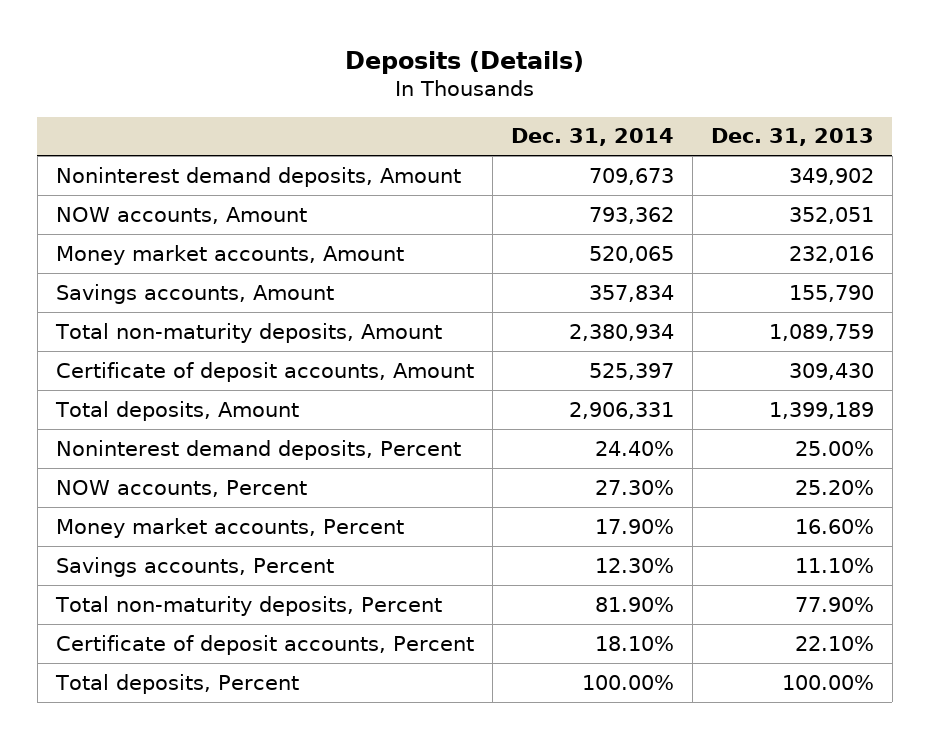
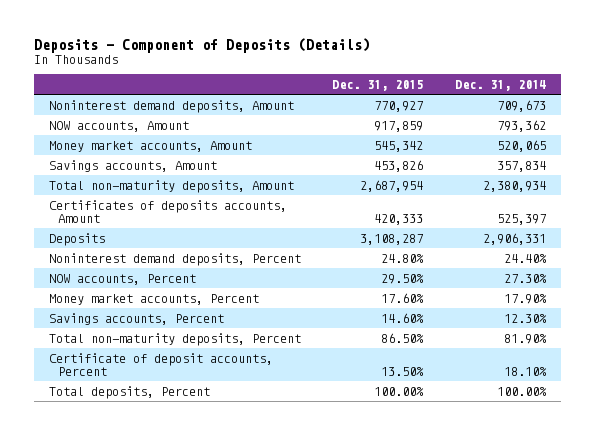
[344,50,584,74] Deposits (Details) -> [33,37,370,53] Deposits - Component of Deposits (Details)
[710,128,874,147] Dec. 31, 2013 -> none
none -> [332,80,424,92] Dec. 31, 2015
[55,361,474,382] Certificate of deposit accounts, Amount -> [49,199,288,223] Certificates of deposits accounts, Amount
[54,400,299,421] Total deposits, Amount -> [49,232,106,246] Deposits

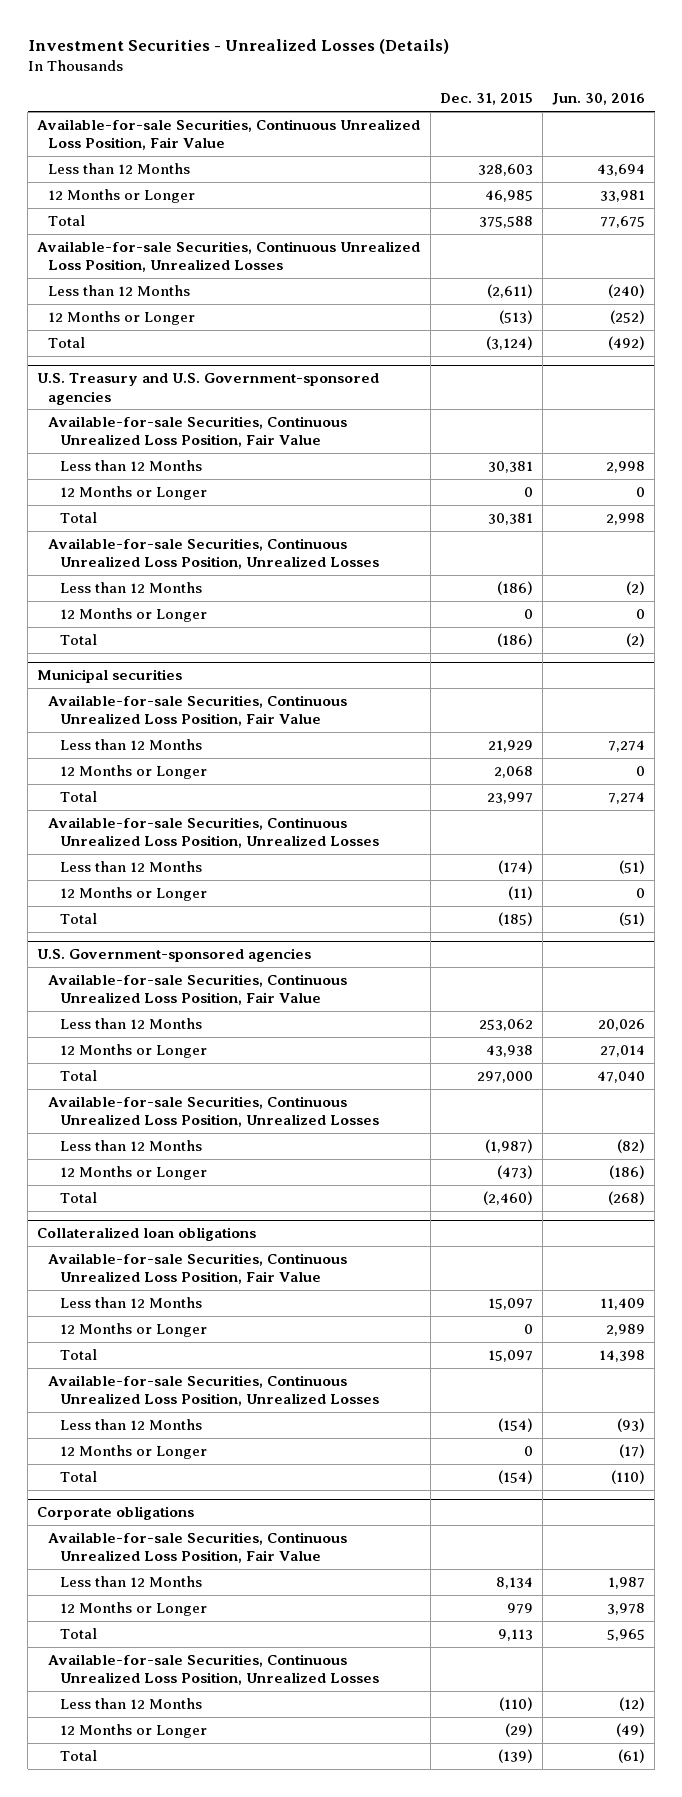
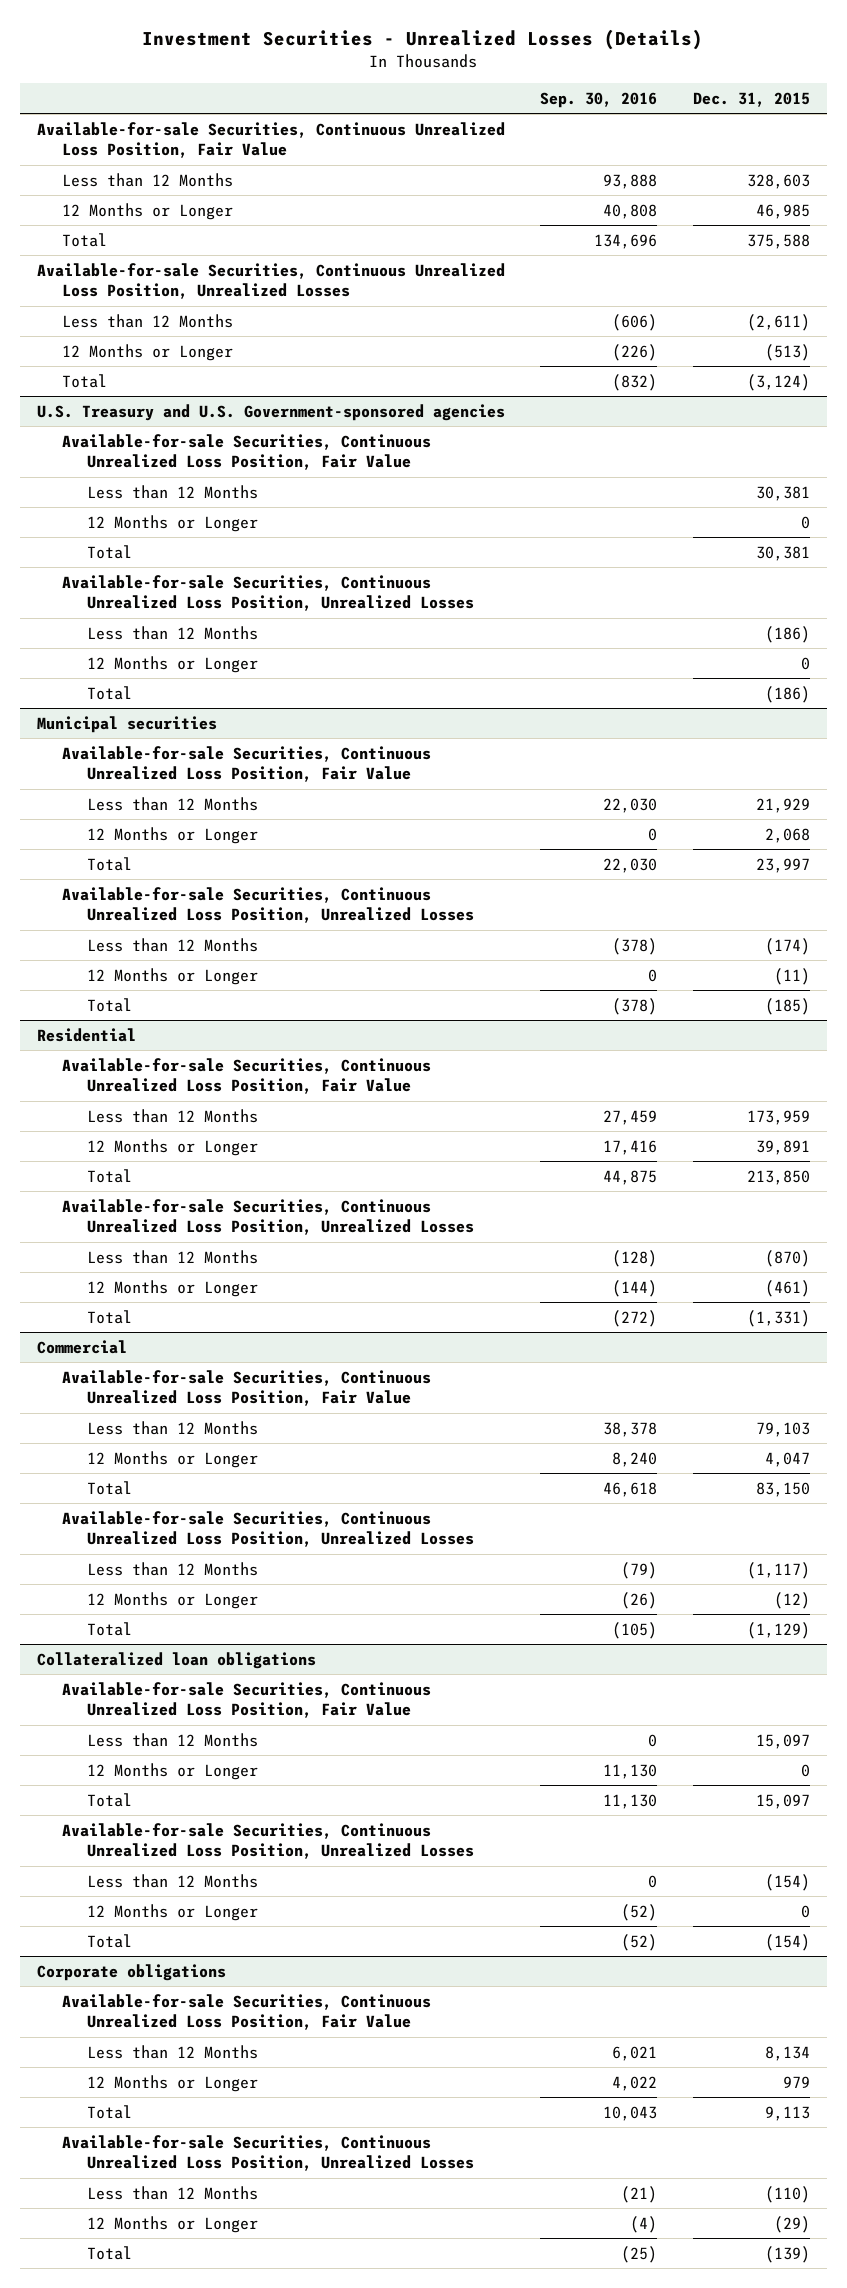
[551,93,645,106] Jun. 30, 2016 -> none
none -> [540,91,658,108] Sep. 30, 2016
[37,948,312,963] U.S. Government-sponsored agencies -> none
none -> [37,1027,137,1042] Residential
[478,1018,533,1031] 253,062 -> [746,1109,810,1125] 173,959
[485,1044,533,1057] 43,938 -> [755,1139,810,1155] 39,891
[476,1070,533,1083] 297,000 -> [746,1169,810,1185] 213,850
[484,1138,533,1153] (1,987) -> [764,1249,810,1267] (870)
[496,1164,533,1179] (473) -> [764,1279,810,1297] (461)
[482,1190,533,1205] (2,460) -> [746,1309,810,1327] (1,331)
none -> [37,1339,128,1354] Commercial
none -> [62,1369,432,1407] Available-for-sale Securities, Continuous Unrealized Loss Position, Fair Value
none -> [86,1420,258,1435] Less than 12 Months
none -> [86,1450,258,1468] 12 Months or Longer
none -> [86,1480,132,1495] Total
none -> [62,1510,474,1548] Available-for-sale Securities, Continuous Unrealized Loss Position, Unrealized Losses
none -> [86,1561,258,1576] Less than 12 Months
none -> [86,1591,258,1609] 12 Months or Longer
none -> [86,1621,132,1636] Total

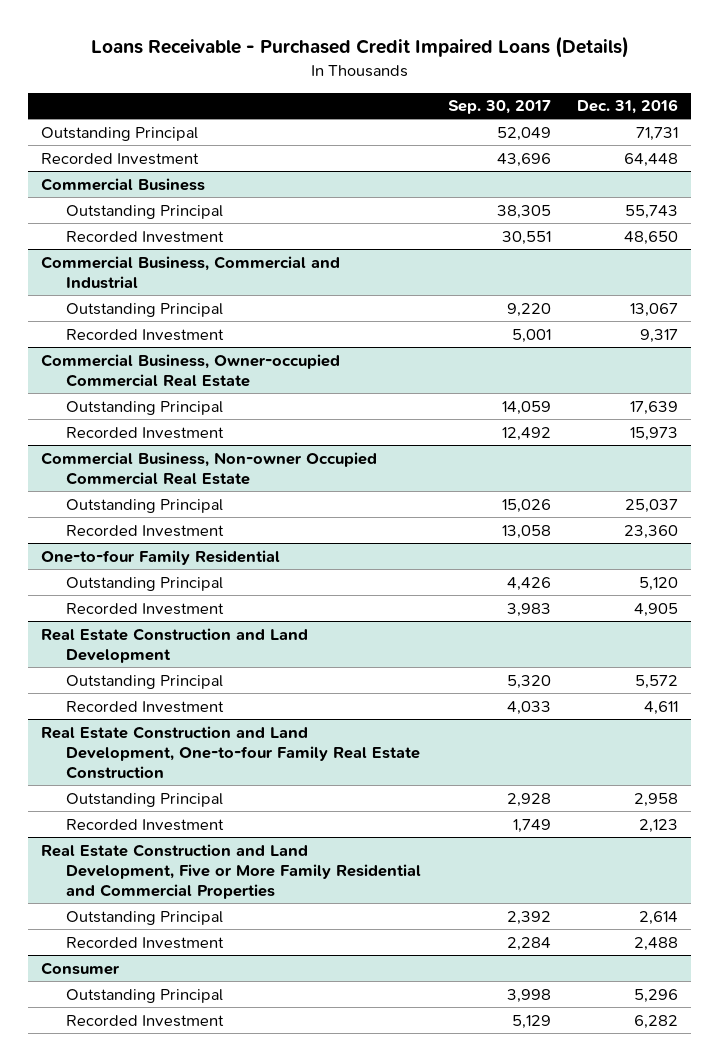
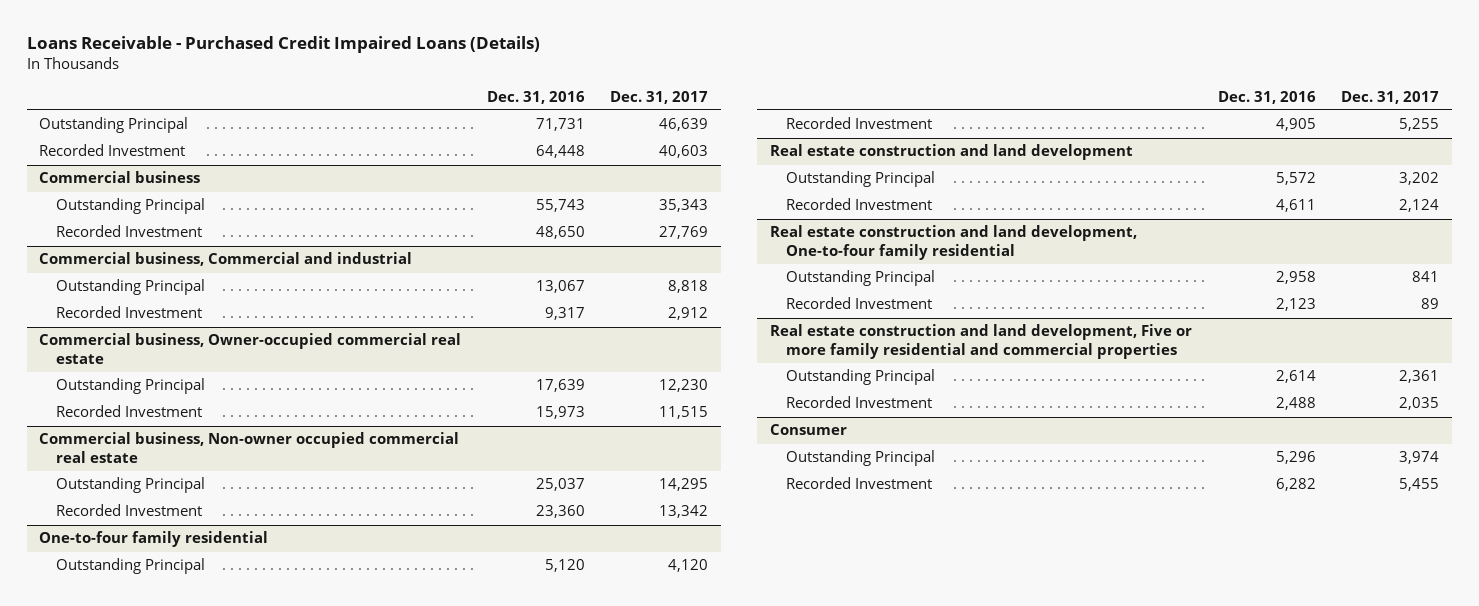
[447,100,551,115] Sep. 30, 2017 -> none
none -> [610,90,709,104] Dec. 31, 2017
[40,177,205,191] Commercial Business -> [39,171,201,184] Commercial business
[40,255,340,289] Commercial Business, Commercial and Industrial -> [39,252,413,267] Commercial business, Commercial and industrial
[40,353,340,387] Commercial Business, Owner-occupied Commercial Real Estate -> [39,333,462,364] Commercial business, Owner-occupied commercial real estate
[40,451,377,485] Commercial Business, Non-owner Occupied Commercial Real Estate -> [39,432,460,463] Commercial business, Non-owner occupied commercial real estate
[40,549,280,565] One-to-four Family Residential -> [39,531,269,548] One-to-four family residential
[40,627,308,663] Real Estate Construction and Land Development -> [770,144,1134,161] Real estate construction and land development
[40,725,421,780] Real Estate Construction and Land Development, One-to-four Family Real Estate Construction -> [770,225,1138,260] Real estate construction and land development, One-to-four family residential
[40,843,422,900] Real Estate Construction and Land Development, Five or More Family Residential and Commercial Properties -> [770,324,1193,359] Real estate construction and land development, Five or more family residential and commercial properties

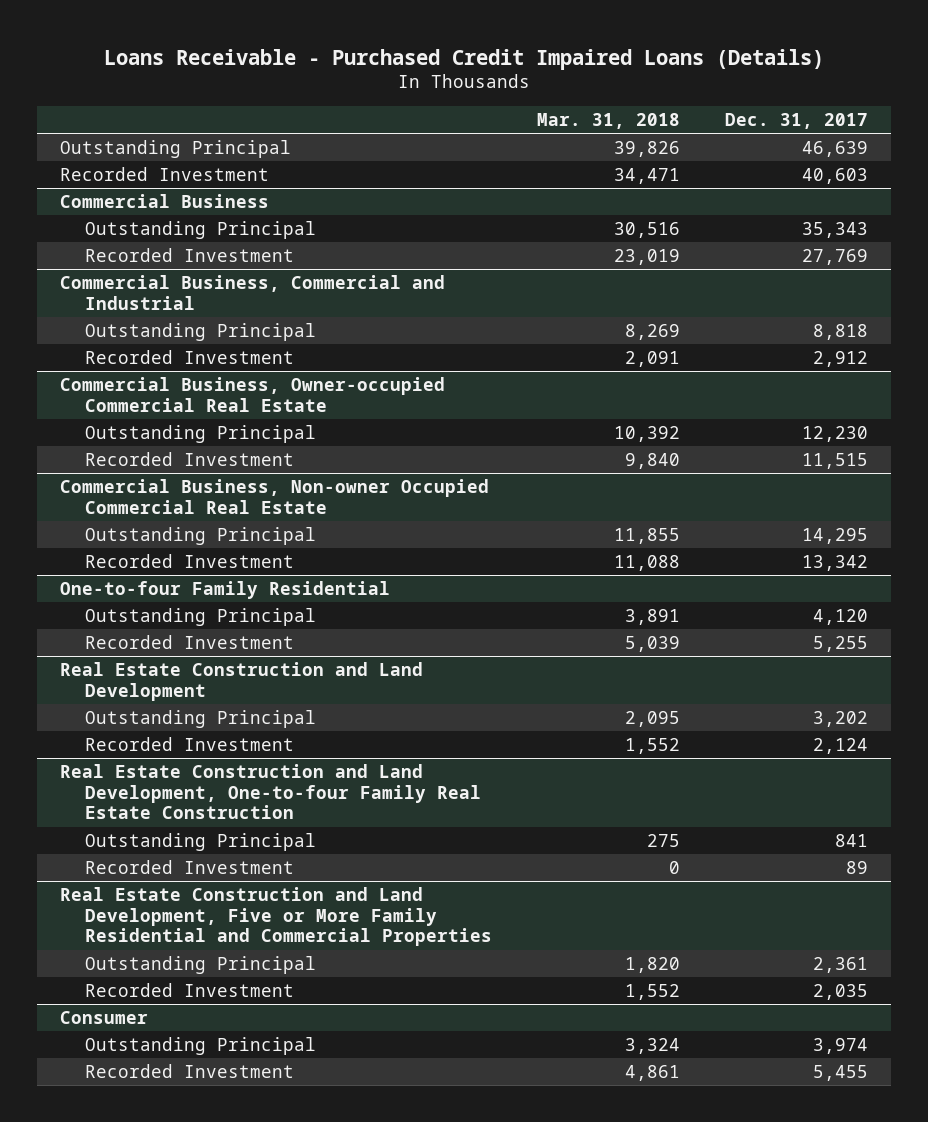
[486,90,585,104] Dec. 31, 2016 -> none
none -> [537,112,681,129] Mar. 31, 2018
[39,171,201,184] Commercial business -> [59,193,269,208] Commercial Business
[39,252,413,267] Commercial business, Commercial and industrial -> [59,274,445,310] Commercial Business, Commercial and Industrial
[39,333,462,364] Commercial business, Owner-occupied commercial real estate -> [59,376,445,412] Commercial Business, Owner-occupied Commercial Real Estate
[39,432,460,463] Commercial business, Non-owner occupied commercial real estate -> [59,478,489,514] Commercial Business, Non-owner Occupied Commercial Real Estate
[39,531,269,548] One-to-four family residential -> [59,580,390,599] One-to-four Family Residential
[770,144,1134,161] Real estate construction and land development -> [59,661,423,701] Real Estate Construction and Land Development
[770,225,1138,260] Real estate construction and land development, One-to-four family residential -> [59,763,481,820] Real Estate Construction and Land Development, One-to-four Family Real Estate Construction
[770,324,1193,359] Real estate construction and land development, Five or more family residential and commercial properties -> [59,886,492,947] Real Estate Construction and Land Development, Five or More Family Residential and Commercial Properties

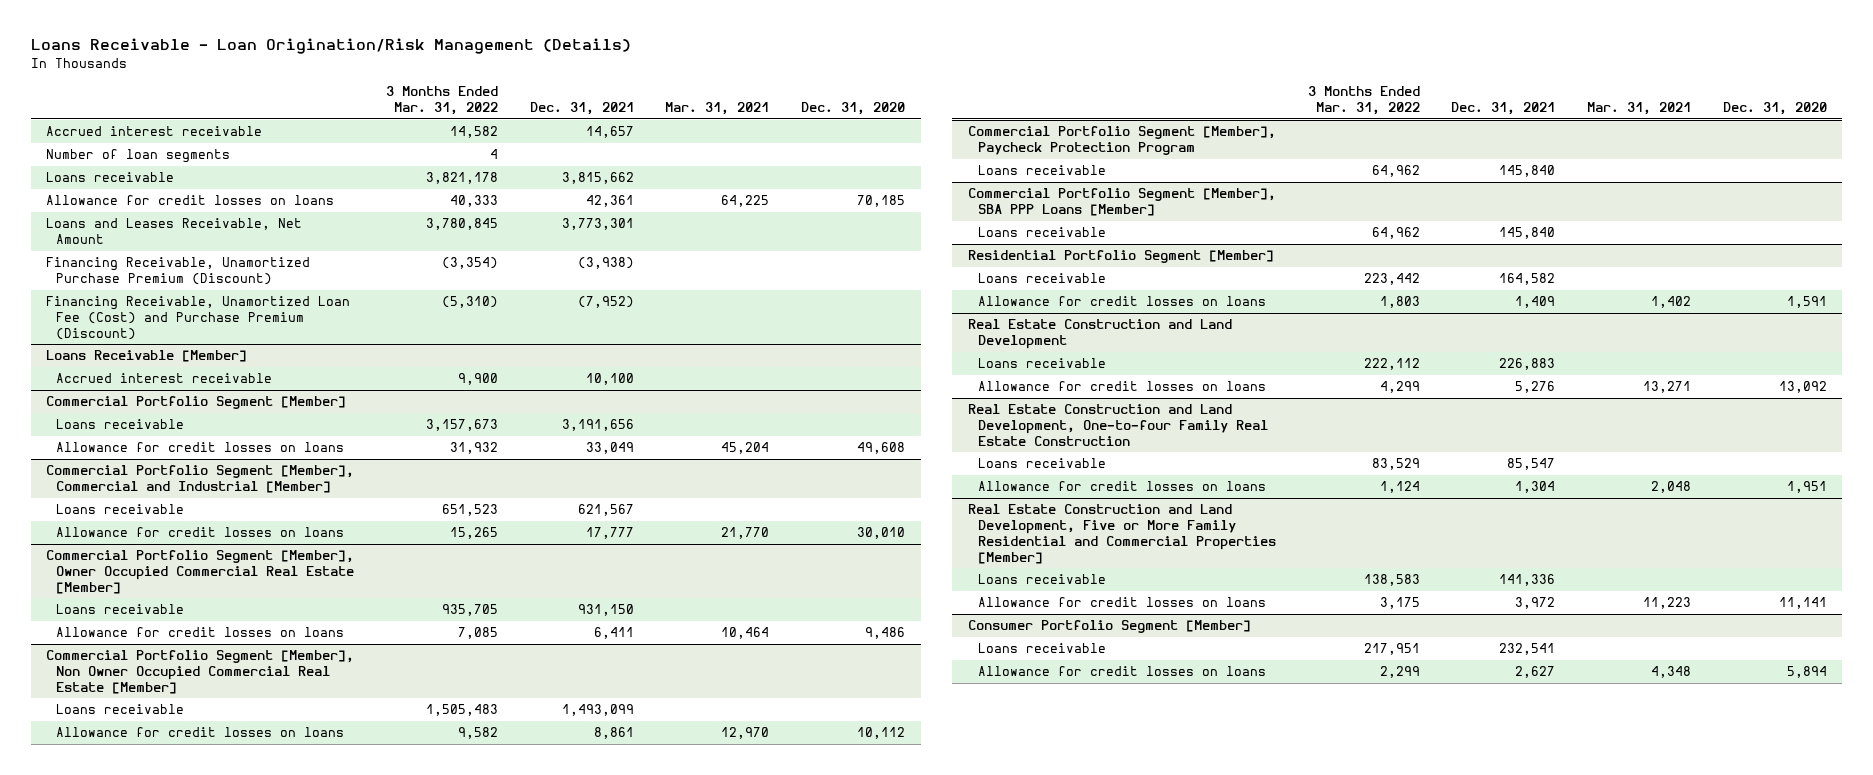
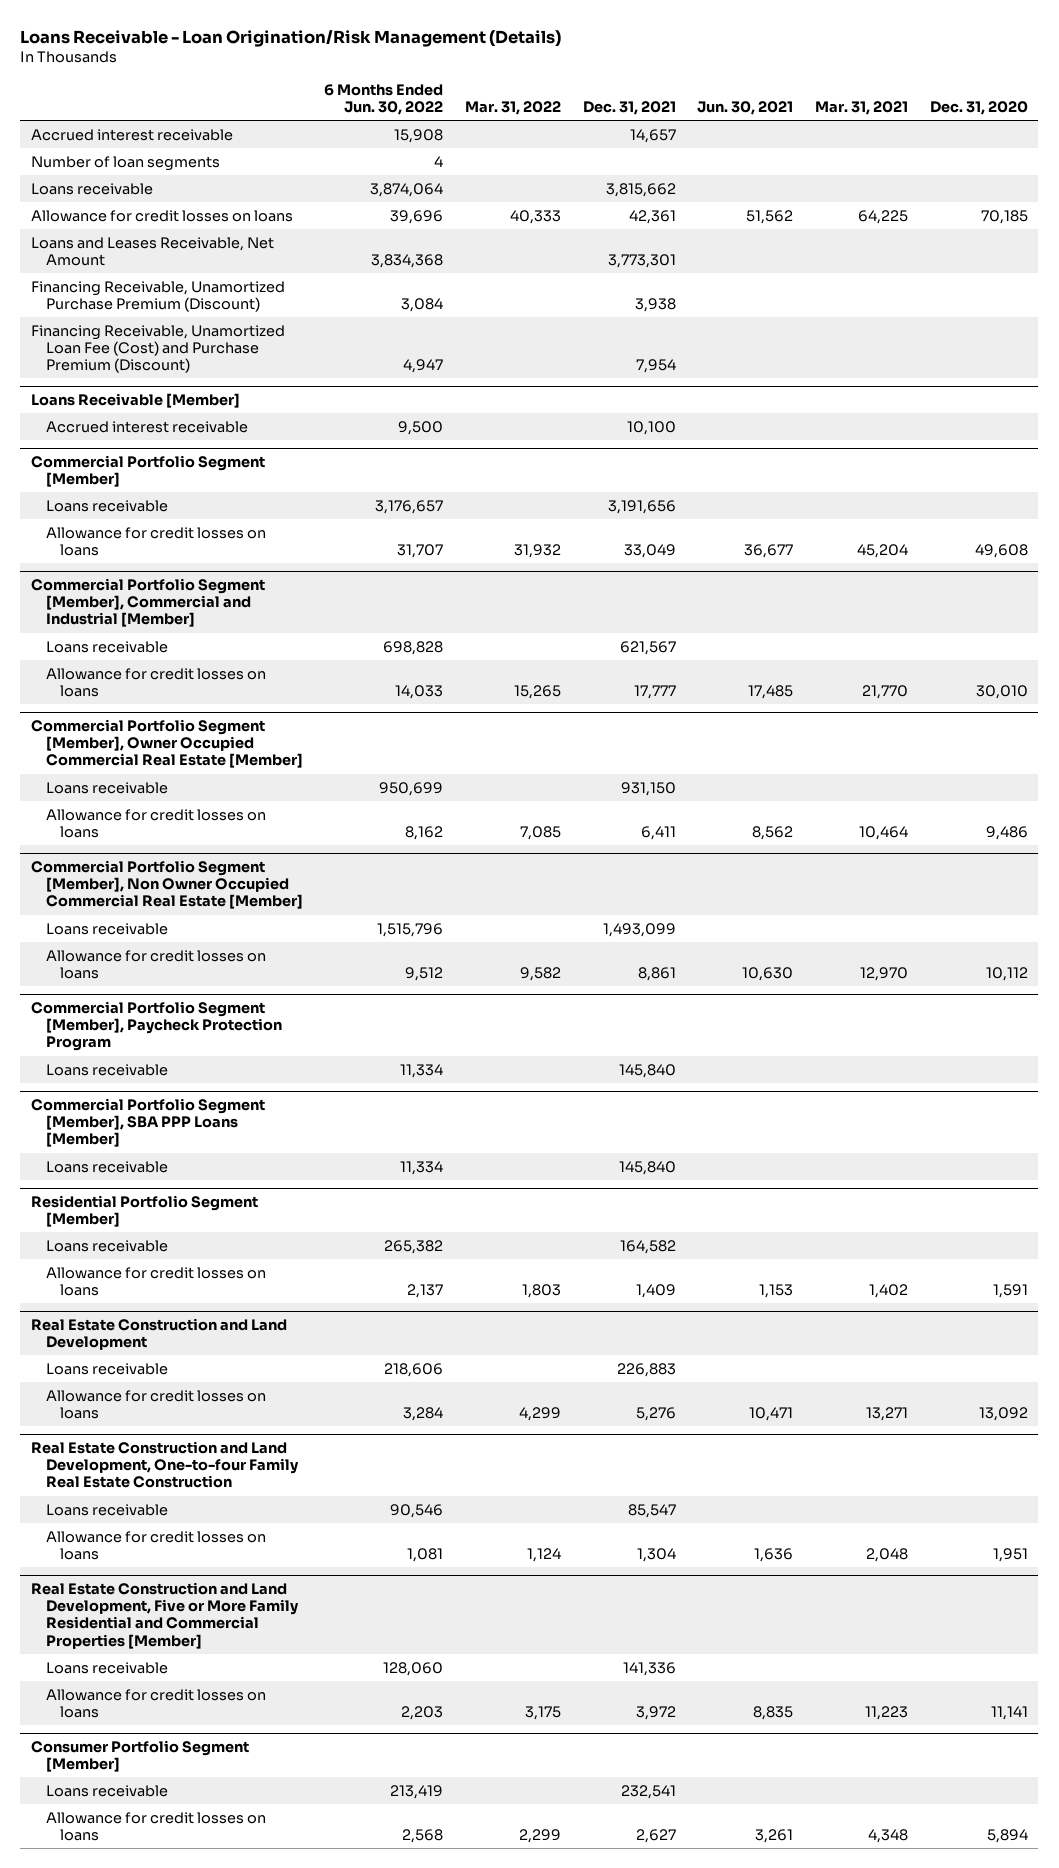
[386,86,499,116] 3 Months Ended Mar. 31, 2022 -> none
none -> [324,84,444,116] 6 Months Ended Jun. 30, 2022
none -> [465,101,562,116] Mar. 31, 2022
none -> [697,101,794,116] Jun. 30, 2021
[577,257,634,270] (3,938) -> [634,297,676,312] 3,938
[577,296,634,309] (7,952) -> [635,358,676,373] 7,954

